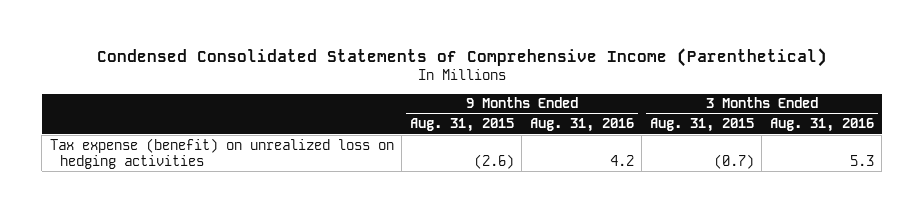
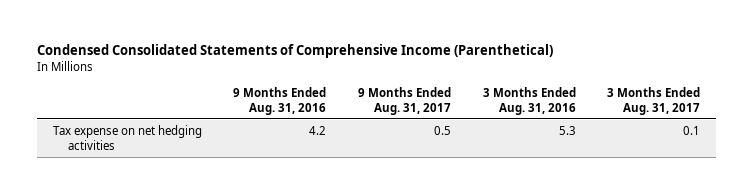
[409,118,514,133] Aug. 31, 2015 -> none
[649,118,754,133] Aug. 31, 2015 -> none
none -> [358,87,452,116] 9 Months Ended Aug. 31, 2017
none -> [607,87,701,116] 3 Months Ended Aug. 31, 2017
[49,137,394,169] Tax expense (benefit) on unrealized loss on hedging activities -> [52,125,202,151] Tax expense on net hedging activities

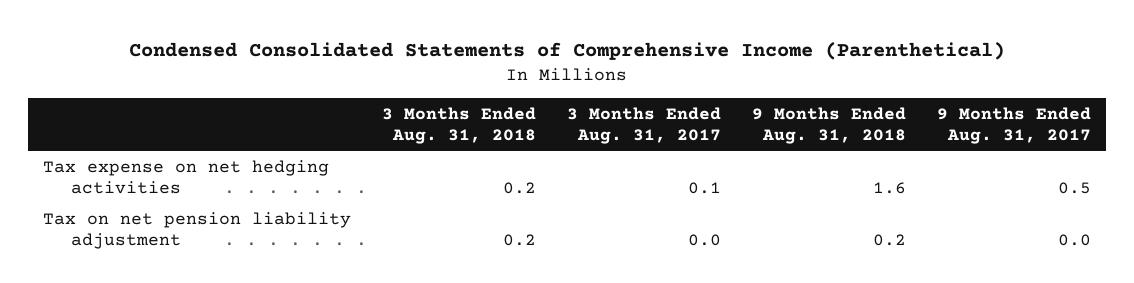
[233,87,327,116] 9 Months Ended Aug. 31, 2016 -> none
[482,87,576,116] 3 Months Ended Aug. 31, 2016 -> none
none -> [382,107,537,145] 3 Months Ended Aug. 31, 2018
none -> [751,107,906,145] 9 Months Ended Aug. 31, 2018
none -> [43,211,352,249] Tax on net pension liability adjustment

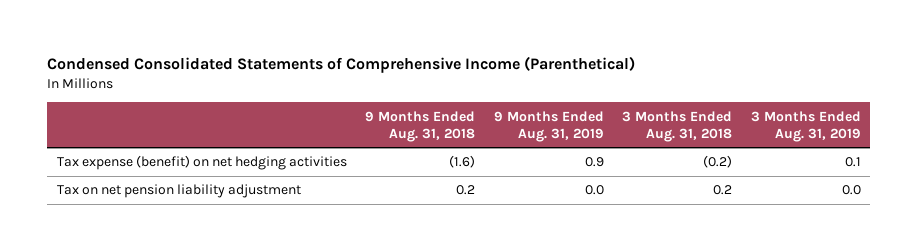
[566,107,721,145] 3 Months Ended Aug. 31, 2017 -> none
[936,107,1091,145] 9 Months Ended Aug. 31, 2017 -> none
none -> [493,110,604,142] 9 Months Ended Aug. 31, 2019
none -> [750,110,861,142] 3 Months Ended Aug. 31, 2019
[43,159,330,194] Tax expense on net hedging activities -> [56,155,347,171] Tax expense (benefit) on net hedging activities
[503,181,537,194] 0.2 -> [703,155,733,169] (0.2)
[872,181,906,194] 1.6 -> [449,155,476,169] (1.6)

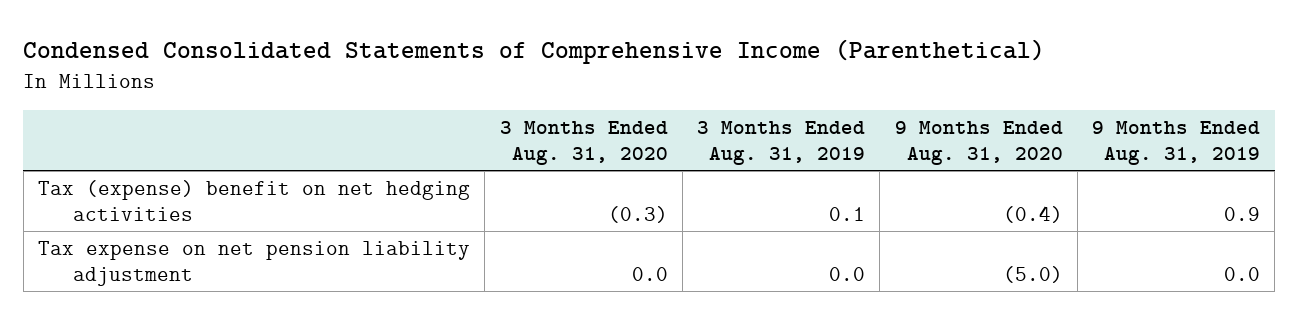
[365,110,476,142] 9 Months Ended Aug. 31, 2018 -> none
[622,110,733,142] 3 Months Ended Aug. 31, 2018 -> none
none -> [499,120,668,166] 3 Months Ended Aug. 31, 2020
none -> [894,120,1063,166] 9 Months Ended Aug. 31, 2020
[56,155,347,171] Tax expense (benefit) on net hedging activities -> [37,179,470,222] Tax (expense) benefit on net hedging activities
[56,184,301,199] Tax on net pension liability adjustment -> [37,240,470,287] Tax expense on net pension liability adjustment

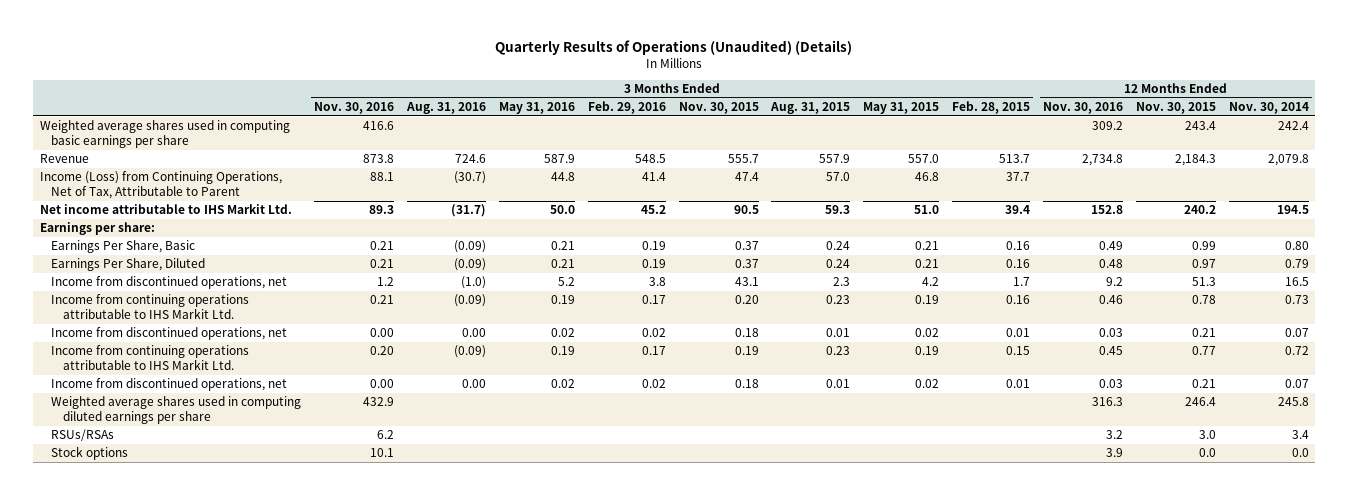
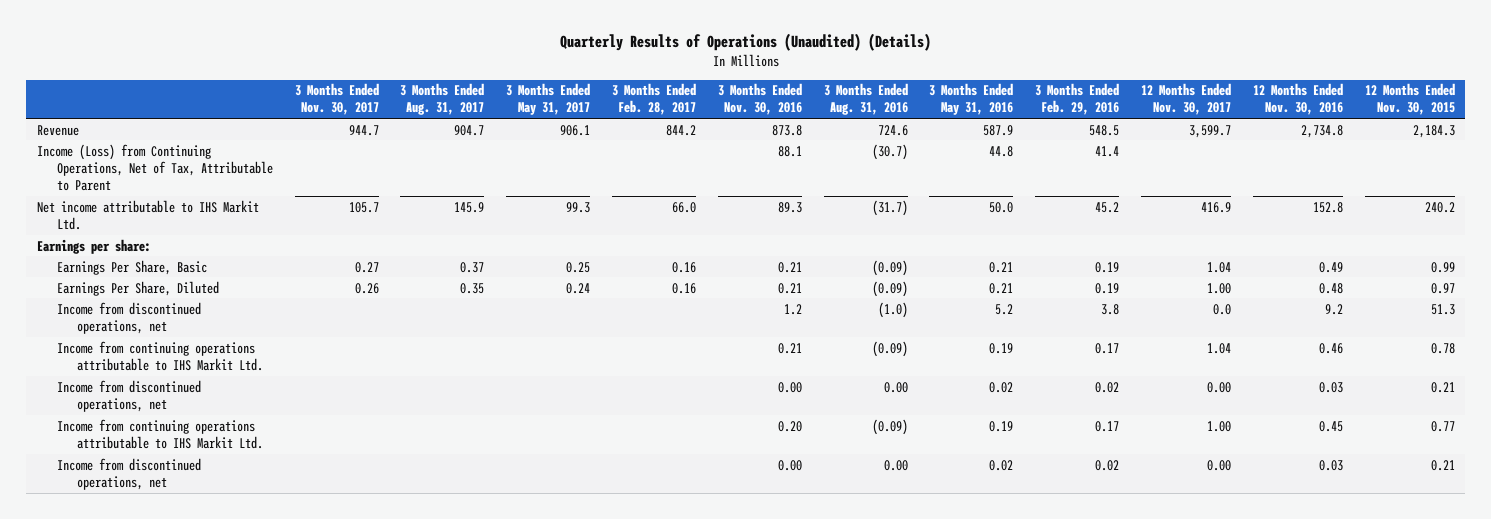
[678,101,759,114] Nov. 30, 2015 -> none
[770,101,851,114] Aug. 31, 2015 -> none
[863,101,940,114] May 31, 2015 -> none
[952,100,1031,114] Feb. 28, 2015 -> none
[1228,101,1309,114] Nov. 30, 2014 -> none
none -> [294,83,379,116] 3 Months Ended Nov. 30, 2017
none -> [400,83,485,116] 3 Months Ended Aug. 31, 2017
none -> [506,83,591,116] 3 Months Ended May 31, 2017
none -> [612,83,697,116] 3 Months Ended Feb. 28, 2017
none -> [1140,83,1231,116] 12 Months Ended Nov. 30, 2017
[39,120,290,149] Weighted average shares used in computing basic earnings per share -> none
[51,396,302,425] Weighted average shares used in computing diluted earnings per share -> none
[51,429,115,442] RSUs/RSAs -> none
[51,446,129,461] Stock options -> none

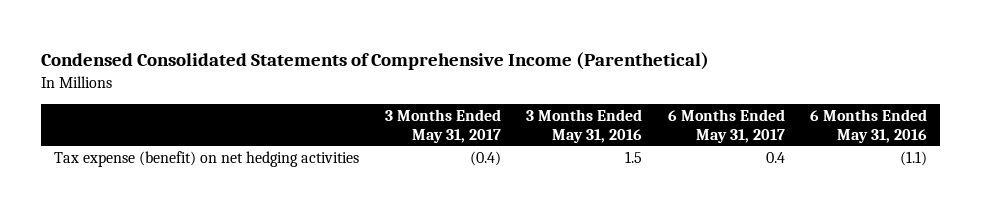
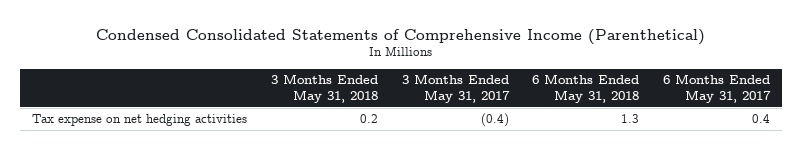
[526,108,643,143] 3 Months Ended May 31, 2016 -> none
[810,108,928,143] 6 Months Ended May 31, 2016 -> none
none -> [270,74,378,104] 3 Months Ended May 31, 2018
none -> [532,74,640,104] 6 Months Ended May 31, 2018
[54,150,360,167] Tax expense (benefit) on net hedging activities -> [32,114,248,127] Tax expense on net hedging activities

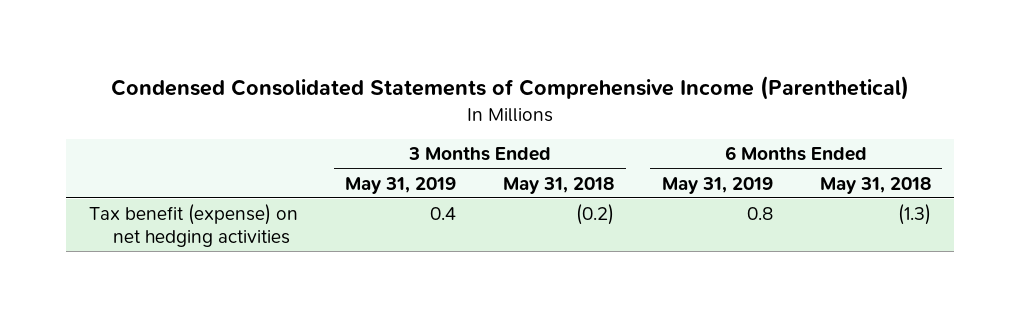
[401,74,510,104] 3 Months Ended May 31, 2017 -> none
[663,74,772,104] 6 Months Ended May 31, 2017 -> none
none -> [345,176,457,194] May 31, 2019
none -> [661,176,773,194] May 31, 2019
[32,114,248,127] Tax expense on net hedging activities -> [89,204,299,247] Tax benefit (expense) on net hedging activities
[359,114,378,124] 0.2 -> [576,204,615,226] (0.2)
[621,114,640,124] 1.3 -> [897,204,931,226] (1.3)

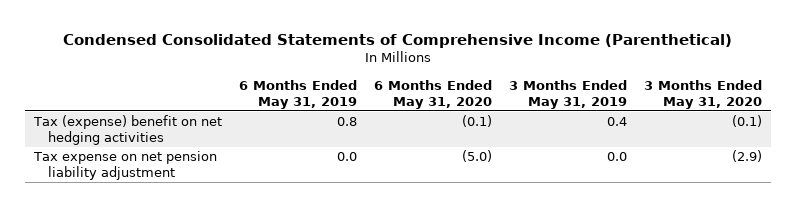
[503,176,615,194] May 31, 2018 -> none
[819,176,931,194] May 31, 2018 -> none
none -> [373,79,492,109] 6 Months Ended May 31, 2020
none -> [644,79,763,109] 3 Months Ended May 31, 2020
[89,204,299,247] Tax benefit (expense) on net hedging activities -> [32,115,222,146] Tax (expense) benefit on net hedging activities
none -> [32,151,217,181] Tax expense on net pension liability adjustment

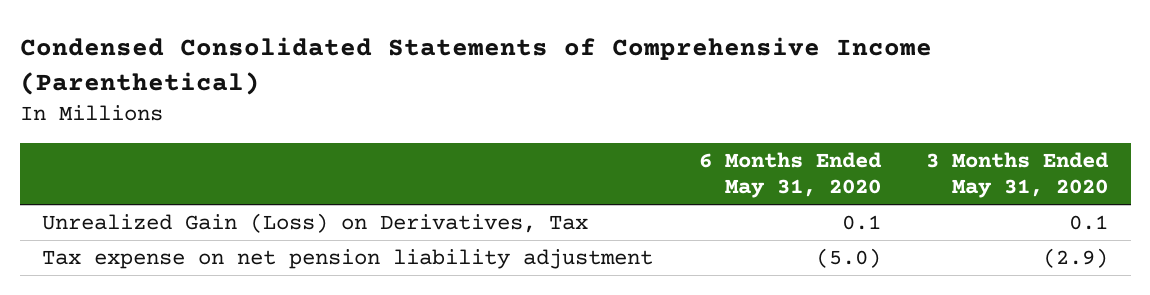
[238,79,357,109] 6 Months Ended May 31, 2019 -> none
[509,79,628,109] 3 Months Ended May 31, 2019 -> none
[32,115,222,146] Tax (expense) benefit on net hedging activities -> none
none -> [42,213,589,234] Unrealized Gain (Loss) on Derivatives, Tax

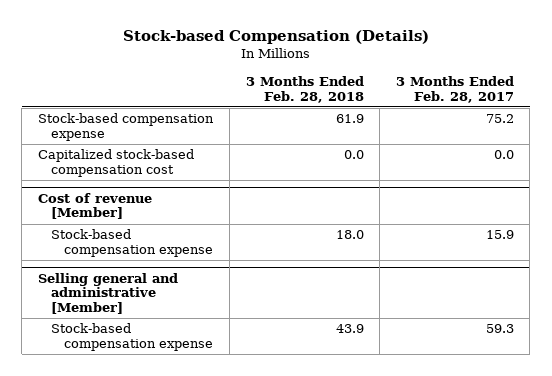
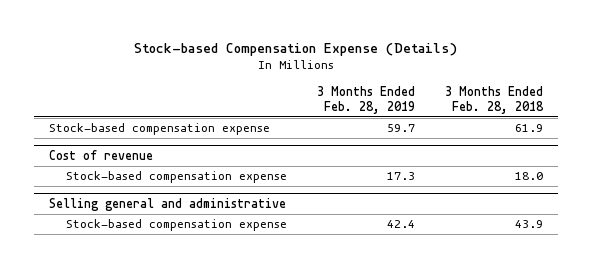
[122,30,429,45] Stock-based Compensation (Details) -> [133,42,457,56] Stock-based Compensation Expense (Details)
[395,76,514,103] 3 Months Ended Feb. 28, 2017 -> none
none -> [316,86,415,114] 3 Months Ended Feb. 28, 2019
[37,149,194,178] Capitalized stock-based compensation cost -> none
[37,192,152,220] Cost of revenue [Member] -> [48,149,153,160] Cost of revenue
[37,272,178,314] Selling general and administrative [Member] -> [48,197,286,211] Selling general and administrative

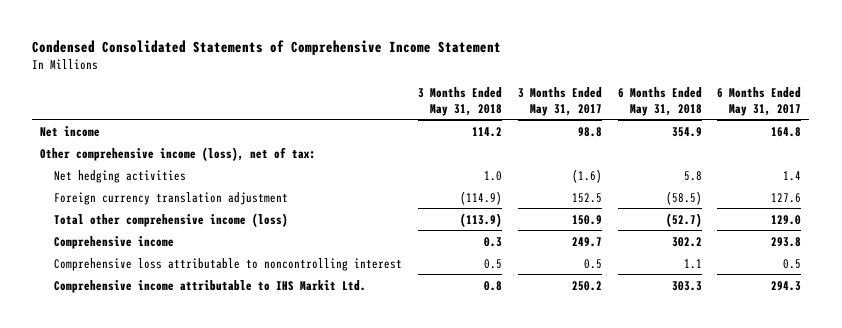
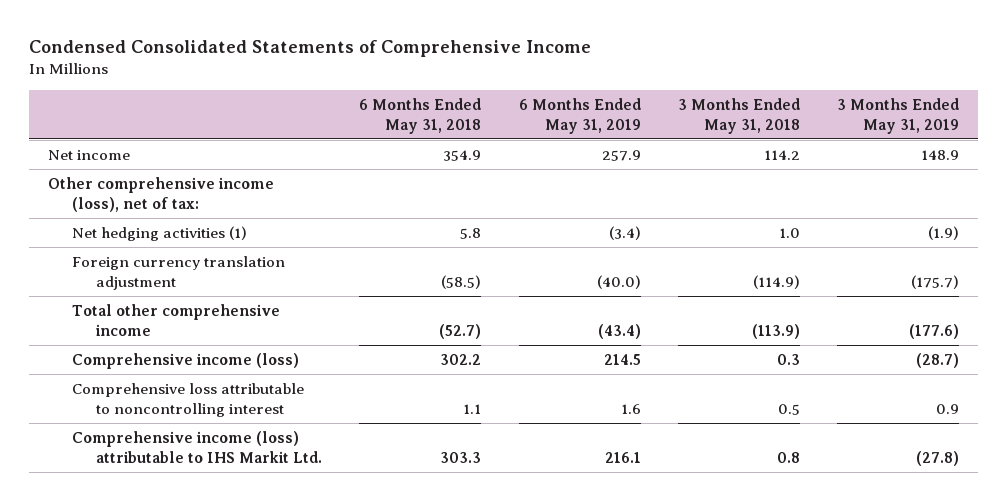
[32,39,502,55] Condensed Consolidated Statements of Comprehensive Income Statement -> [28,40,591,58] Condensed Consolidated Statements of Comprehensive Income
[517,86,602,116] 3 Months Ended May 31, 2017 -> none
[717,86,802,116] 6 Months Ended May 31, 2017 -> none
none -> [518,97,641,134] 6 Months Ended May 31, 2019
none -> [837,97,960,134] 3 Months Ended May 31, 2019
[54,169,187,183] Net hedging activities -> [71,225,247,241] Net hedging activities (1)
[54,212,289,227] Total other comprehensive income (loss) -> [71,303,280,336] Total other comprehensive income
[54,235,175,249] Comprehensive income -> [71,352,299,369] Comprehensive income (loss)
[54,279,367,293] Comprehensive income attributable to IHS Markit Ltd. -> [71,430,322,463] Comprehensive income (loss) attributable to IHS Markit Ltd.

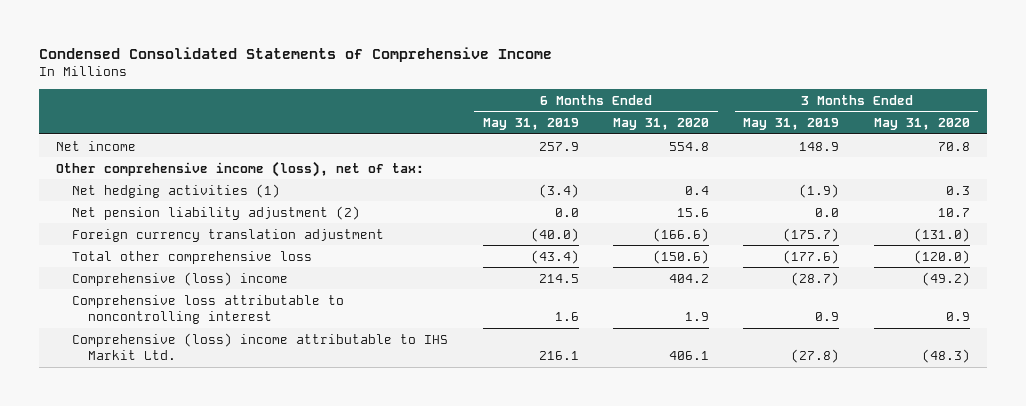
[359,97,482,134] 6 Months Ended May 31, 2018 -> none
[678,97,801,134] 3 Months Ended May 31, 2018 -> none
none -> [613,118,710,131] May 31, 2020
none -> [873,118,970,131] May 31, 2020
none -> [72,205,361,220] Net pension liability adjustment (2)
[71,303,280,336] Total other comprehensive income -> [72,250,313,264] Total other comprehensive loss
[71,352,299,369] Comprehensive income (loss) -> [72,271,289,286] Comprehensive (loss) income
[71,430,322,463] Comprehensive income (loss) attributable to IHS Markit Ltd. -> [72,332,449,361] Comprehensive (loss) income attributable to IHS Markit Ltd.

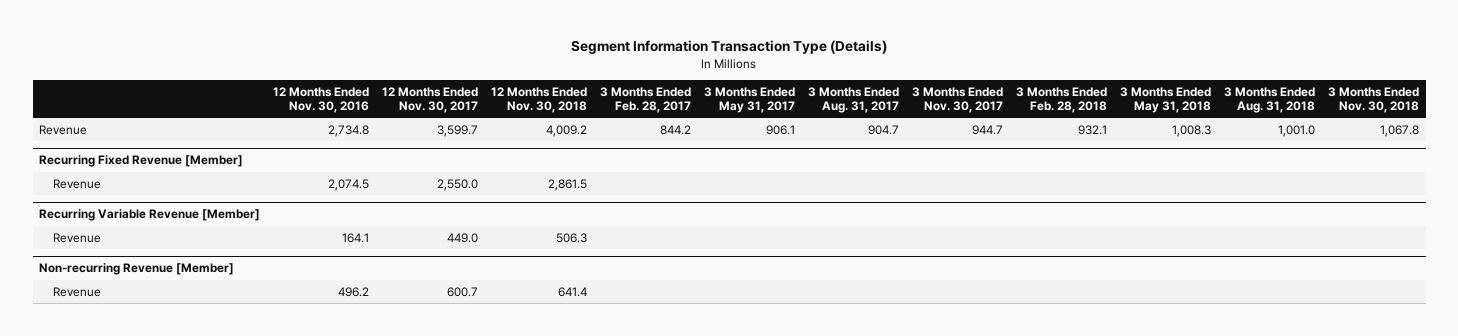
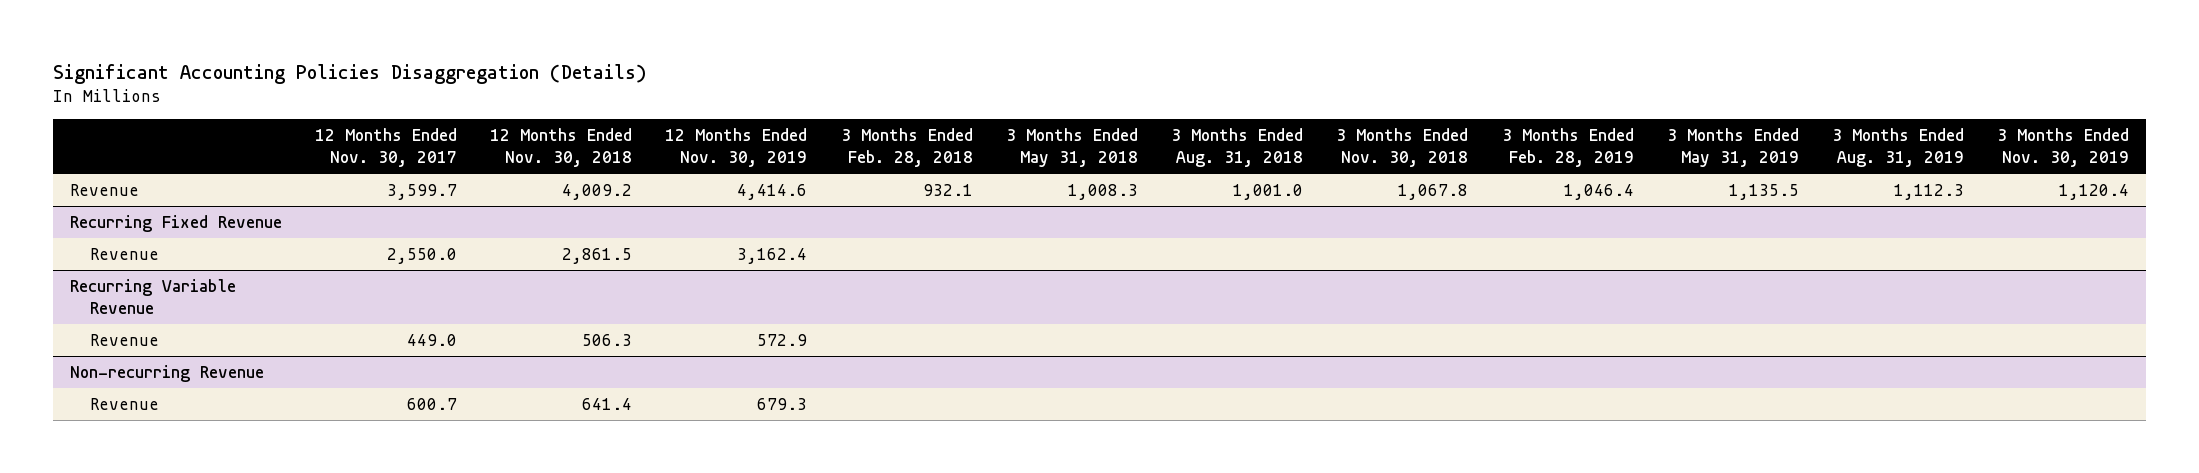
[571,40,888,55] Segment Information Transaction Type (Details) -> [53,64,648,85] Significant Accounting Policies Disaggregation (Details)
[273,86,370,114] 12 Months Ended Nov. 30, 2016 -> none
[600,86,692,114] 3 Months Ended Feb. 28, 2017 -> none
[704,86,796,114] 3 Months Ended May 31, 2017 -> none
[808,86,900,114] 3 Months Ended Aug. 31, 2017 -> none
[912,86,1004,114] 3 Months Ended Nov. 30, 2017 -> none
none -> [665,127,808,167] 12 Months Ended Nov. 30, 2019
none -> [1501,127,1634,167] 3 Months Ended Feb. 28, 2019
none -> [1666,127,1799,167] 3 Months Ended May 31, 2019
none -> [1832,127,1965,167] 3 Months Ended Aug. 31, 2019
none -> [1997,127,2130,167] 3 Months Ended Nov. 30, 2019
[39,155,244,168] Recurring Fixed Revenue [Member] -> [69,214,282,232] Recurring Fixed Revenue
[39,209,261,222] Recurring Variable Revenue [Member] -> [69,278,236,314] Recurring Variable Revenue
[39,263,235,276] Non-recurring Revenue [Member] -> [69,364,264,382] Non-recurring Revenue

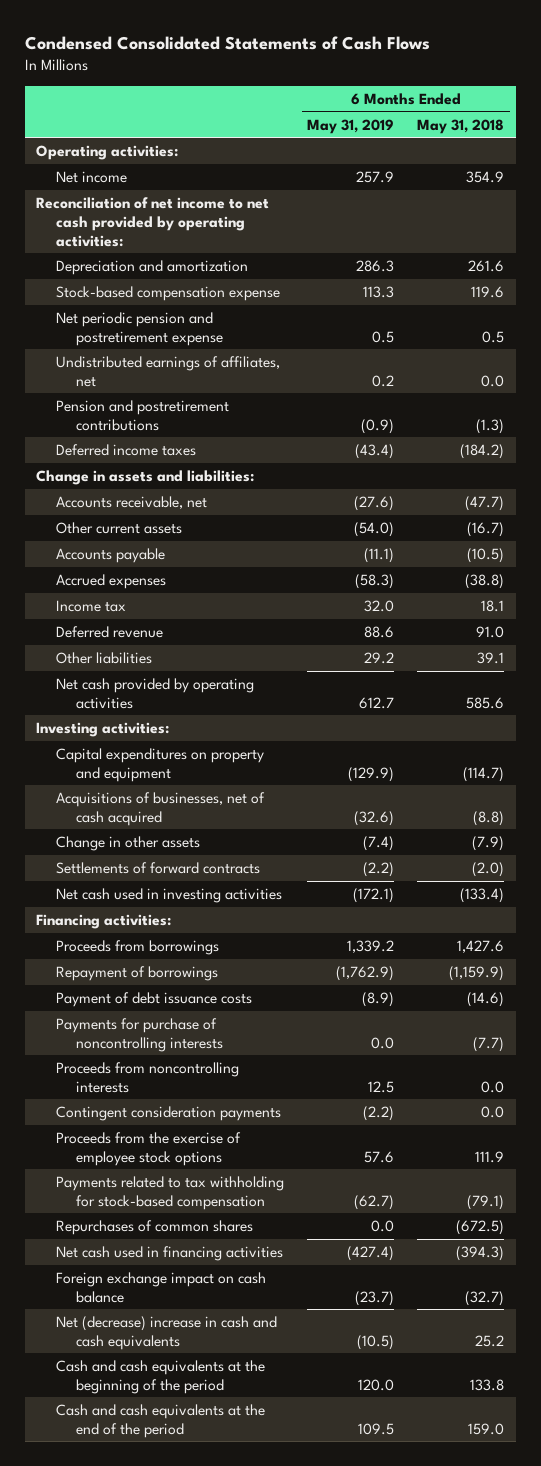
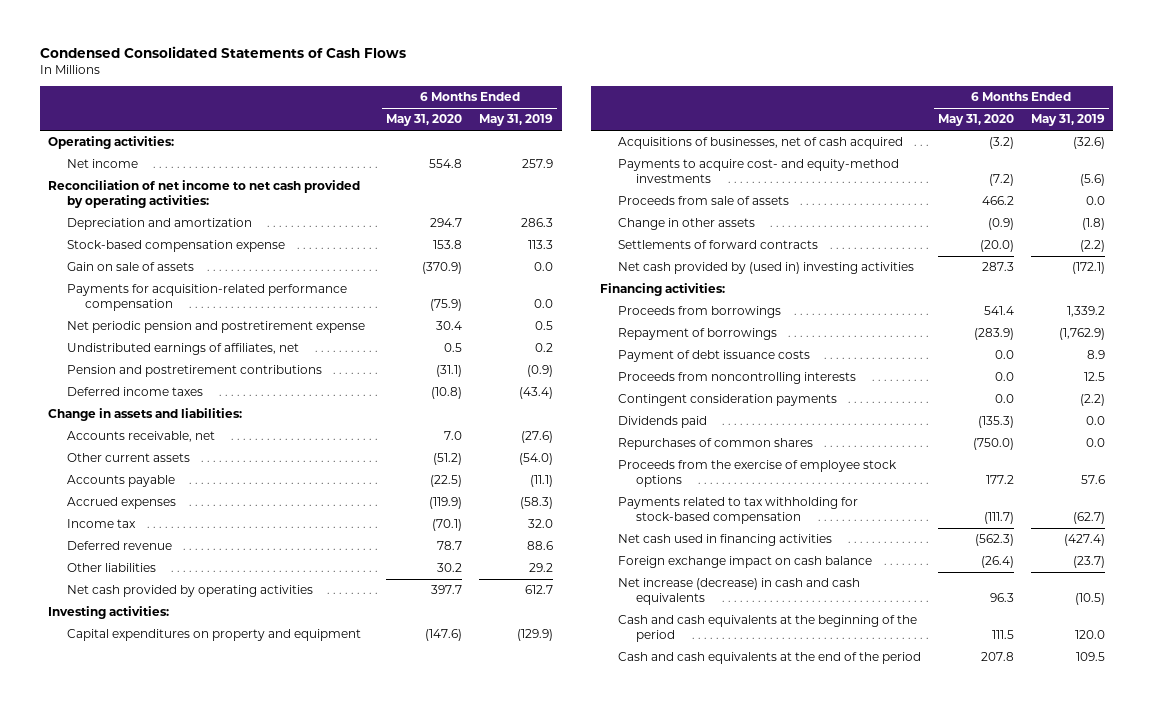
[417,118,505,134] May 31, 2018 -> none
none -> [386,114,463,127] May 31, 2020
none -> [66,262,194,272] Gain on sale of assets
none -> [66,284,347,311] Payments for acquisition-related performance compensation
none -> [618,159,900,183] Payments to acquire cost- and equity-method investments
none -> [618,196,790,206] Proceeds from sale of assets
[363,835,395,851] (7.4) -> [1081,218,1105,231] (1.8)
[56,887,283,903] Net cash used in investing activities -> [618,262,915,275] Net cash provided by (used in) investing activities
[56,1017,224,1052] Payments for purchase of noncontrolling interests -> none
[362,991,395,1007] (8.9) -> [1086,350,1105,360] 8.9
none -> [618,416,708,429] Dividends paid
[56,1219,254,1235] Repurchases of common shares -> [618,438,814,451] Repurchases of common shares
[56,1315,278,1350] Net (decrease) increase in cash and cash equivalents -> [618,578,861,605] Net increase (decrease) in cash and cash equivalents

